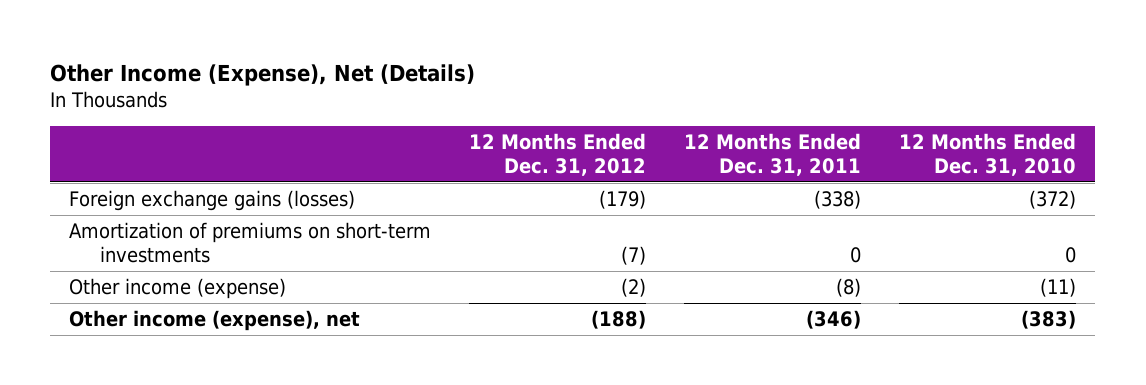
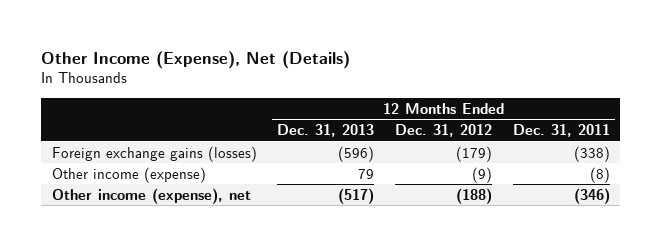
[899,132,1077,177] 12 Months Ended Dec. 31, 2010 -> none
none -> [277,124,375,138] Dec. 31, 2013
[69,221,432,264] Amortization of premiums on short-term investments -> none
[621,277,647,297] (2) -> [472,166,493,183] (9)

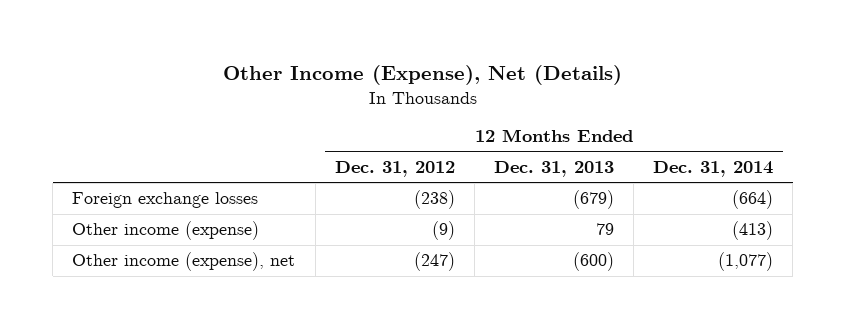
[512,124,610,138] Dec. 31, 2011 -> none
none -> [653,161,774,178] Dec. 31, 2014
[51,145,257,162] Foreign exchange gains (losses) -> [72,192,259,209] Foreign exchange losses
[338,145,375,162] (596) -> [572,190,614,210] (679)
[456,145,493,162] (179) -> [413,190,455,210] (238)
[338,187,375,204] (517) -> [572,252,614,272] (600)
[456,187,493,204] (188) -> [413,252,455,272] (247)

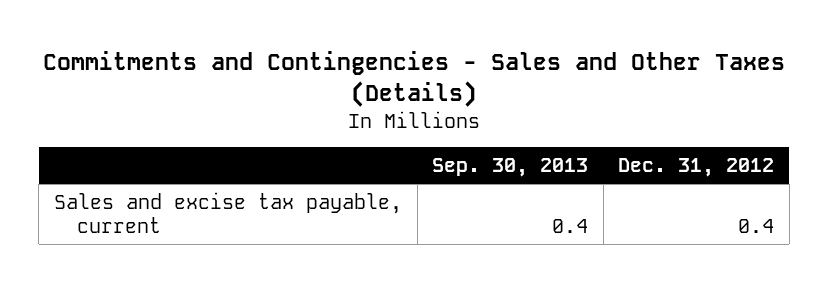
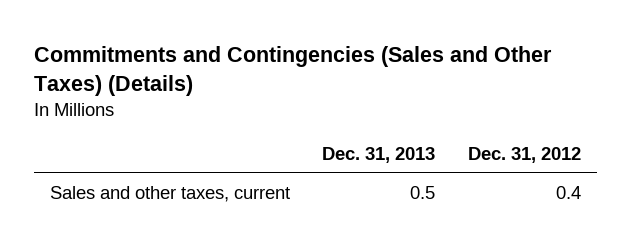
[43,50,786,107] Commitments and Contingencies - Sales and Other Taxes (Details) -> [33,46,552,97] Commitments and Contingencies (Sales and Other Taxes) (Details)
[432,158,589,178] Sep. 30, 2013 -> none
none -> [322,147,436,164] Dec. 31, 2013
[54,191,403,234] Sales and excise tax payable, current -> [49,186,290,203] Sales and other taxes, current

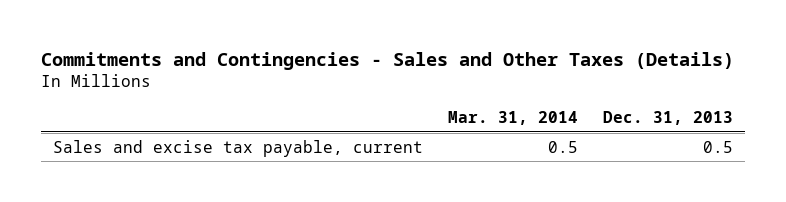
[33,46,552,97] Commitments and Contingencies (Sales and Other Taxes) (Details) -> [40,51,734,70] Commitments and Contingencies - Sales and Other Taxes (Details)
[468,147,582,164] Dec. 31, 2012 -> none
none -> [448,111,579,126] Mar. 31, 2014
[49,186,290,203] Sales and other taxes, current -> [53,139,424,157] Sales and excise tax payable, current

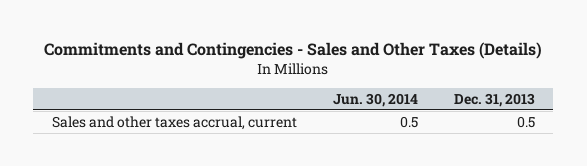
[448,111,579,126] Mar. 31, 2014 -> none
none -> [332,92,418,107] Jun. 30, 2014
[53,139,424,157] Sales and excise tax payable, current -> [51,115,297,130] Sales and other taxes accrual, current

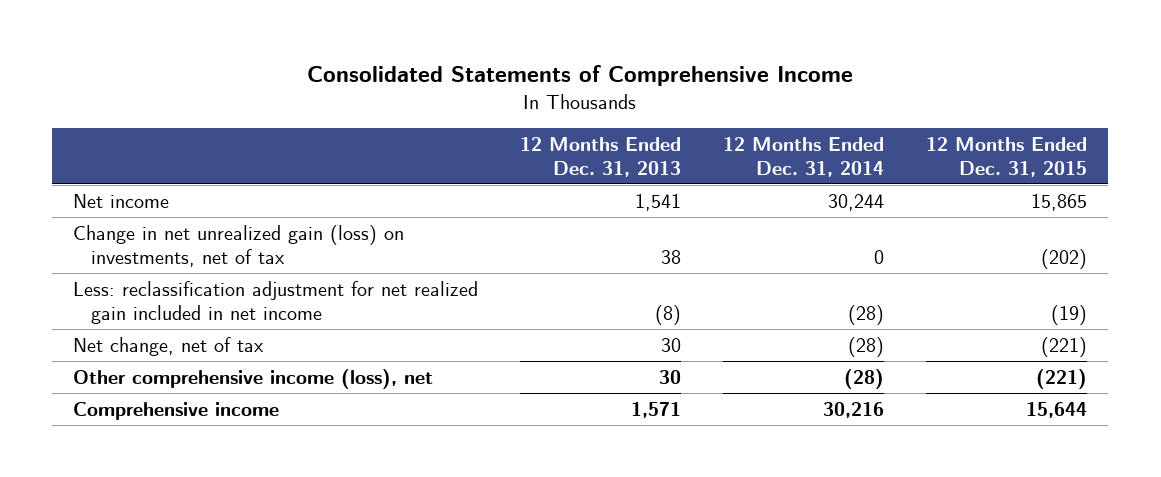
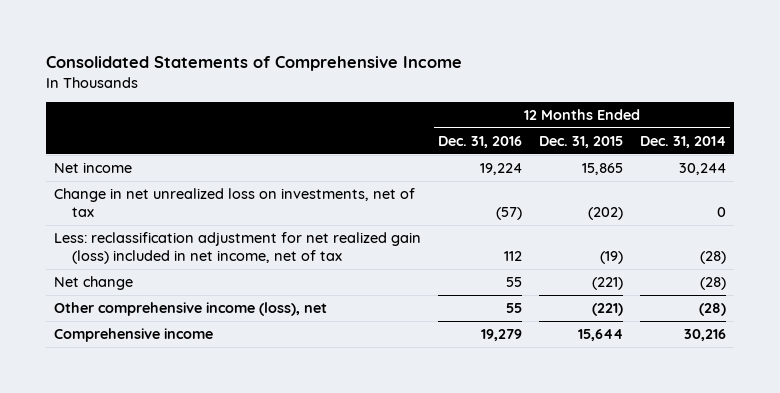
[520,136,682,177] 12 Months Ended Dec. 31, 2013 -> none
none -> [438,135,523,148] Dec. 31, 2016
[73,224,405,267] Change in net unrealized gain (loss) on investments, net of tax -> [54,188,416,217] Change in net unrealized loss on investments, net of tax
[73,280,479,324] Less: reclassification adjustment for net realized gain included in net income -> [54,232,422,264] Less: reclassification adjustment for net realized gain (loss) included in net income, net of tax
[73,336,265,356] Net change, net of tax -> [54,276,134,291] Net change

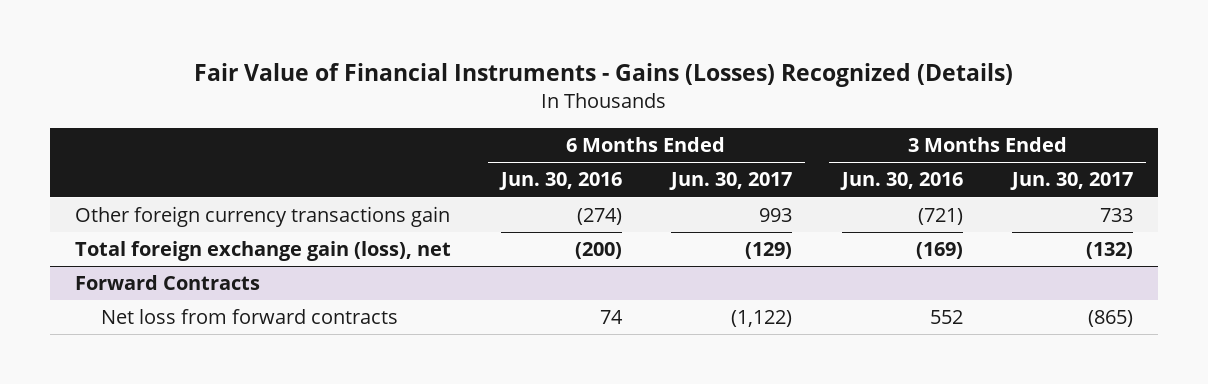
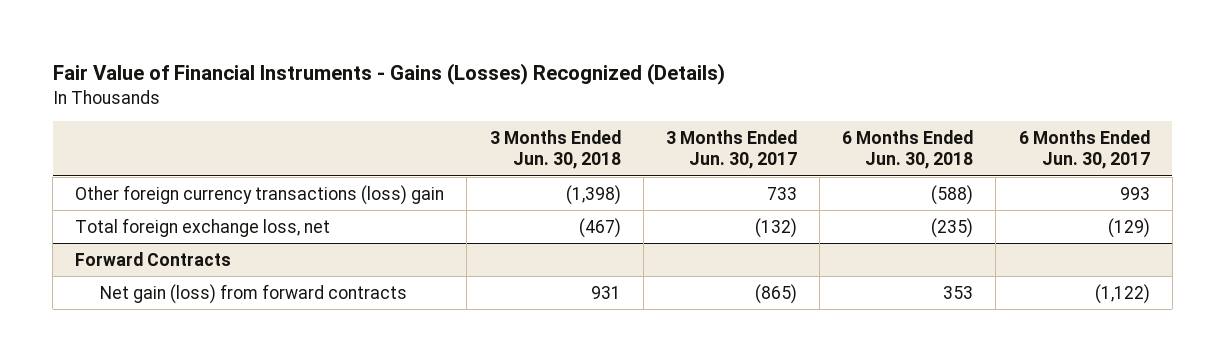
[498,172,622,191] Jun. 30, 2016 -> none
[839,172,963,191] Jun. 30, 2016 -> none
none -> [489,130,621,170] 3 Months Ended Jun. 30, 2018
none -> [842,130,974,170] 6 Months Ended Jun. 30, 2018
[75,206,451,228] Other foreign currency transactions gain -> [75,185,445,206] Other foreign currency transactions (loss) gain
[75,241,452,262] Total foreign exchange gain (loss), net -> [75,218,331,238] Total foreign exchange loss, net
[100,309,398,325] Net loss from forward contracts -> [100,284,408,305] Net gain (loss) from forward contracts

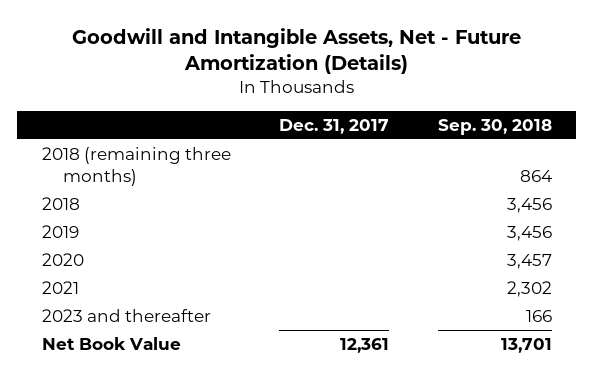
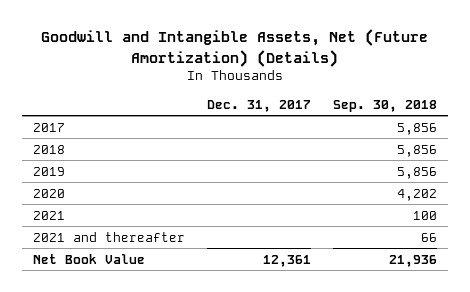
[71,27,521,75] Goodwill and Intangible Assets, Net - Future Amortization (Details) -> [40,29,428,67] Goodwill and Intangible Assets, Net (Future Amortization) (Details)
[41,147,231,187] 2018 (remaining three months) -> none
none -> [33,122,66,132] 2017
[506,198,552,214] 3,456 -> [396,144,437,157] 5,856
[506,226,552,242] 3,456 -> [396,166,437,179] 5,856
[506,254,552,270] 3,457 -> [396,188,437,201] 4,202
[506,281,552,298] 2,302 -> [412,210,437,220] 100
[41,309,211,323] 2023 and thereafter -> [33,231,186,242] 2021 and thereafter
[525,310,552,323] 166 -> [420,232,437,242] 66
[500,338,552,354] 13,701 -> [388,254,437,267] 21,936

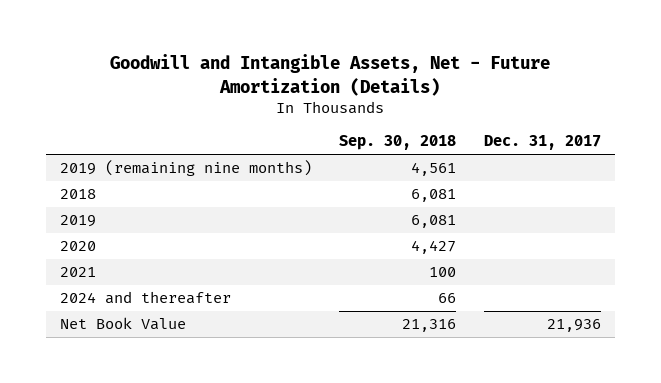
[40,29,428,67] Goodwill and Intangible Assets, Net (Future Amortization) (Details) -> [110,54,551,96] Goodwill and Intangible Assets, Net - Future Amortization (Details)
[33,122,66,132] 2017 -> none
none -> [59,160,312,177] 2019 (remaining nine months)
[396,144,437,157] 5,856 -> [411,189,457,203] 6,081
[396,166,437,179] 5,856 -> [411,215,457,229] 6,081
[396,188,437,201] 4,202 -> [411,240,457,255] 4,427
[33,231,186,242] 2021 and thereafter -> [59,291,231,305] 2024 and thereafter
[262,254,311,267] 12,361 -> [546,319,601,333] 21,936
[388,254,437,267] 21,936 -> [402,319,457,333] 21,316

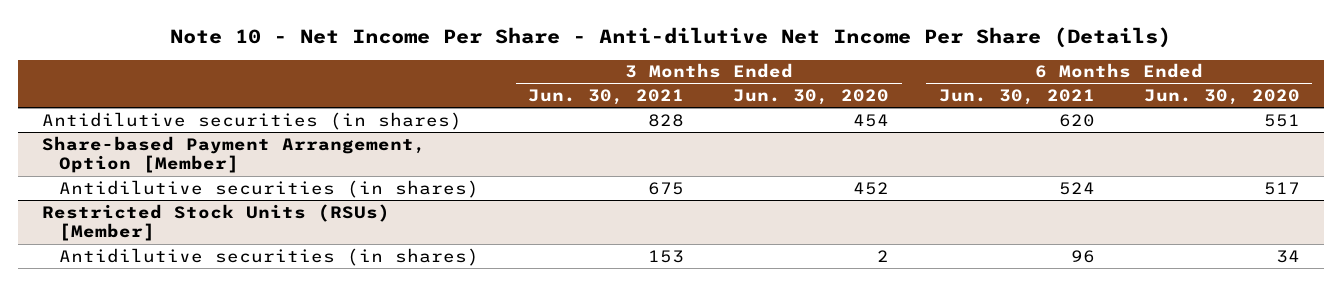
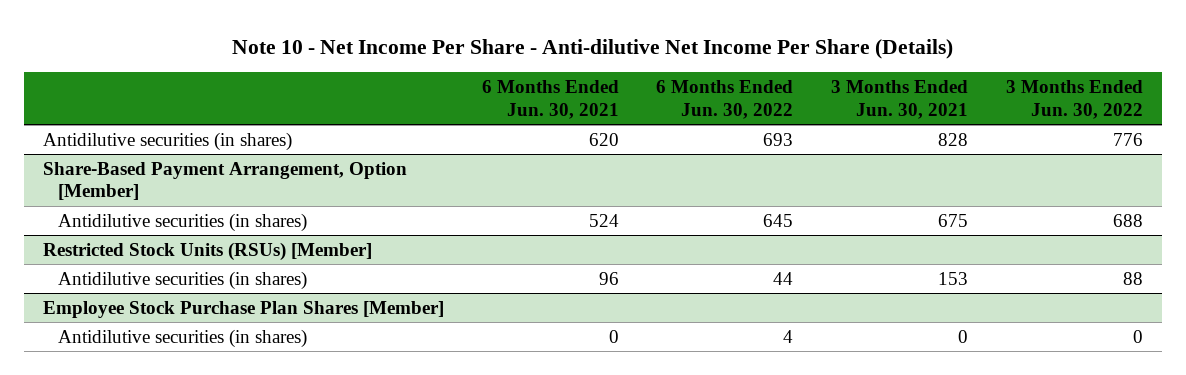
[733,89,890,106] Jun. 30, 2020 -> none
[1143,89,1300,106] Jun. 30, 2020 -> none
none -> [656,80,794,119] 6 Months Ended Jun. 30, 2022
none -> [1005,80,1143,119] 3 Months Ended Jun. 30, 2022
[42,135,427,174] Share-based Payment Arrangement, Option [Member] -> [43,161,408,201] Share-Based Payment Arrangement, Option [Member]
none -> [43,300,445,318] Employee Stock Purchase Plan Shares [Member]
none -> [57,328,307,348] Antidilutive securities (in shares)

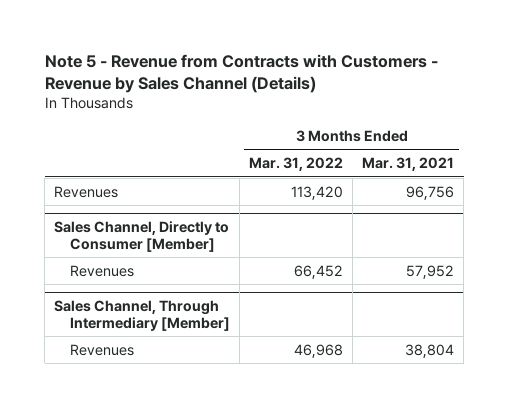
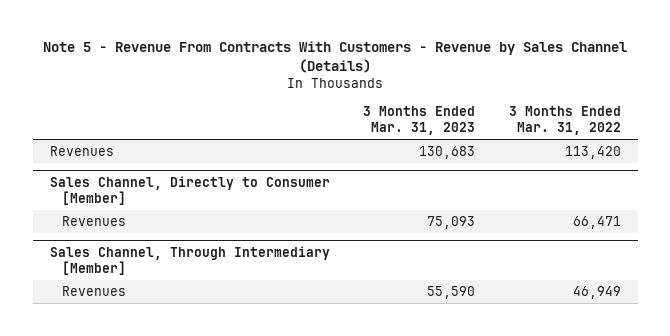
[44,53,438,93] Note 5 - Revenue from Contracts with Customers - Revenue by Sales Channel (Details) -> [43,40,628,74] Note 5 - Revenue From Contracts With Customers - Revenue by Sales Channel (Details)
[362,157,455,172] Mar. 31, 2021 -> none
none -> [363,106,476,136] 3 Months Ended Mar. 31, 2023
[294,264,344,279] 66,452 -> [572,215,621,229] 66,471
[294,343,344,358] 46,968 -> [572,285,621,299] 46,949

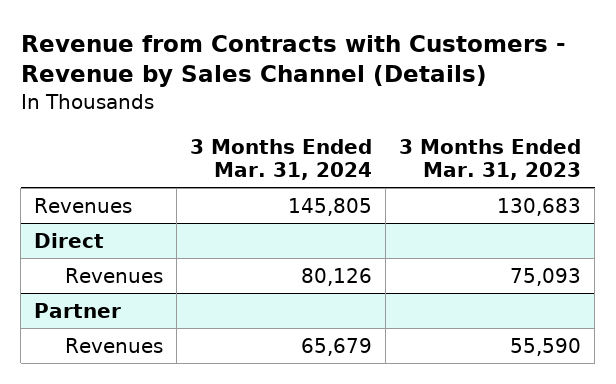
[43,40,628,74] Note 5 - Revenue From Contracts With Customers - Revenue by Sales Channel (Details) -> [20,34,566,88] Revenue from Contracts with Customers - Revenue by Sales Channel (Details)
[508,106,621,136] 3 Months Ended Mar. 31, 2022 -> none
none -> [190,138,373,181] 3 Months Ended Mar. 31, 2024
[49,175,330,205] Sales Channel, Directly to Consumer [Member] -> [34,232,105,248] Direct
[49,245,330,275] Sales Channel, Through Intermediary [Member] -> [34,302,122,318] Partner

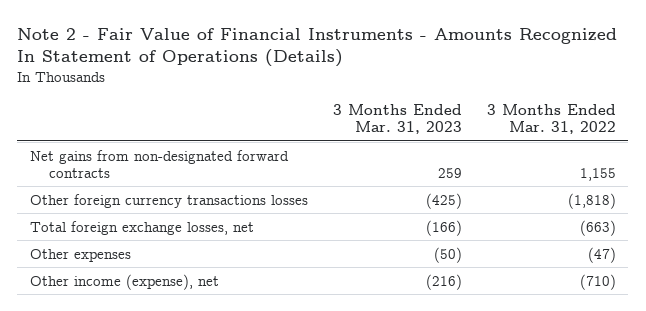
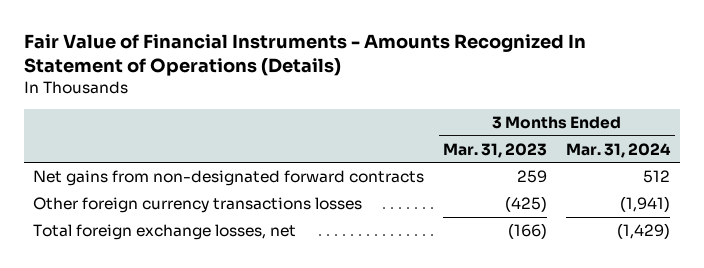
[17,27,618,68] Note 2 - Fair Value of Financial Instruments - Amounts Recognized In Statement of Operations (Details) -> [23,34,586,77] Fair Value of Financial Instruments - Amounts Recognized In Statement of Operations (Details)
[486,104,616,135] 3 Months Ended Mar. 31, 2022 -> none
none -> [566,142,672,158] Mar. 31, 2024
[29,248,131,262] Other expenses -> none
[29,273,219,290] Other income (expense), net -> none

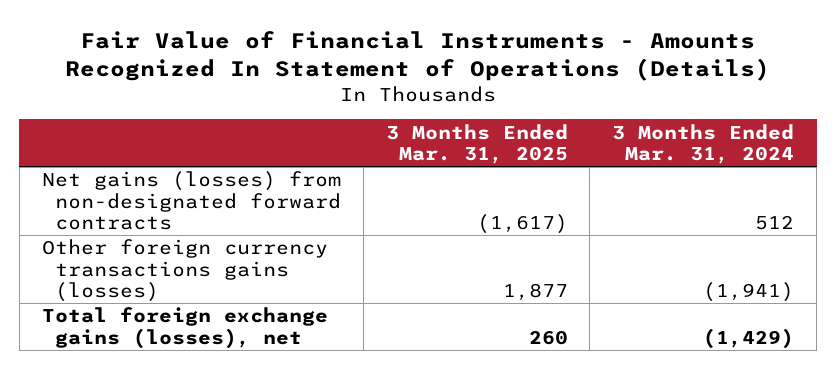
[443,142,548,158] Mar. 31, 2023 -> none
none -> [385,123,568,164] 3 Months Ended Mar. 31, 2025
[33,170,425,187] Net gains from non-designated forward contracts -> [41,171,341,230] Net gains (losses) from non-designated forward contracts
[33,197,363,214] Other foreign currency transactions losses -> [41,239,328,302] Other foreign currency transactions gains (losses)
[33,224,297,241] Total foreign exchange losses, net -> [41,307,328,349] Total foreign exchange gains (losses), net

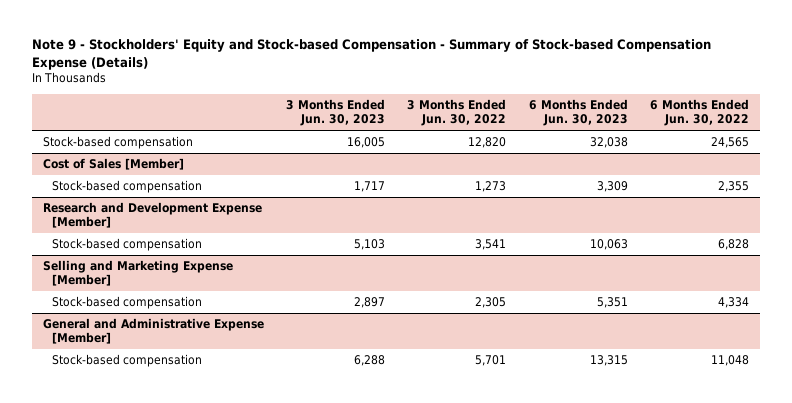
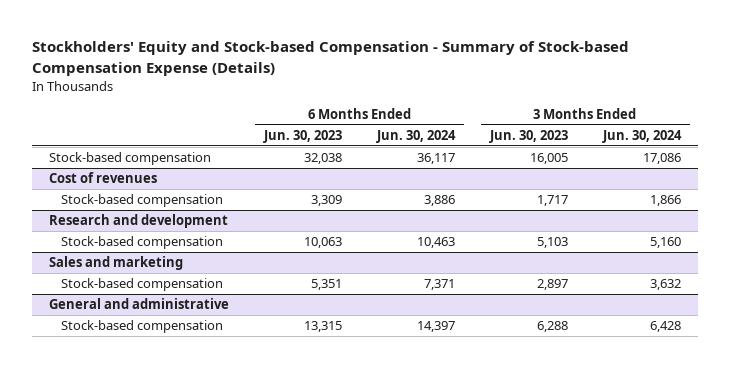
[31,39,711,71] Note 9 - Stockholders' Equity and Stock-based Compensation - Summary of Stock-based Compensation Expense (Details) -> [31,41,629,76] Stockholders' Equity and Stock-based Compensation - Summary of Stock-based Compensation Expense (Details)
[407,99,507,127] 3 Months Ended Jun. 30, 2022 -> none
[649,99,749,127] 6 Months Ended Jun. 30, 2022 -> none
none -> [376,129,457,143] Jun. 30, 2024
none -> [601,129,682,143] Jun. 30, 2024
[42,158,184,171] Cost of Sales [Member] -> [49,172,158,184] Cost of revenues
[42,202,262,229] Research and Development Expense [Member] -> [49,214,229,229] Research and development
[42,260,233,287] Selling and Marketing Expense [Member] -> [49,256,184,271] Sales and marketing
[42,318,264,345] General and Administrative Expense [Member] -> [49,298,230,310] General and administrative

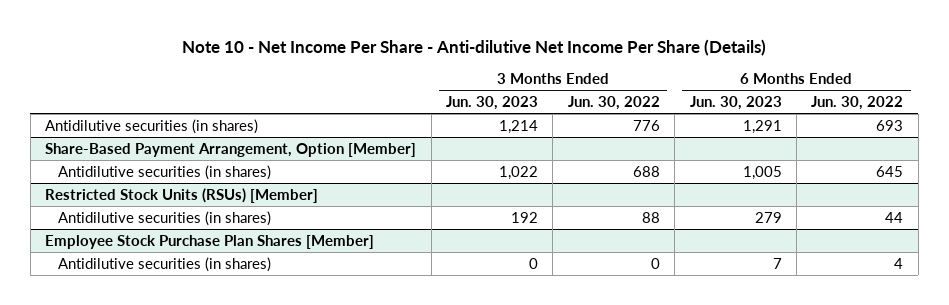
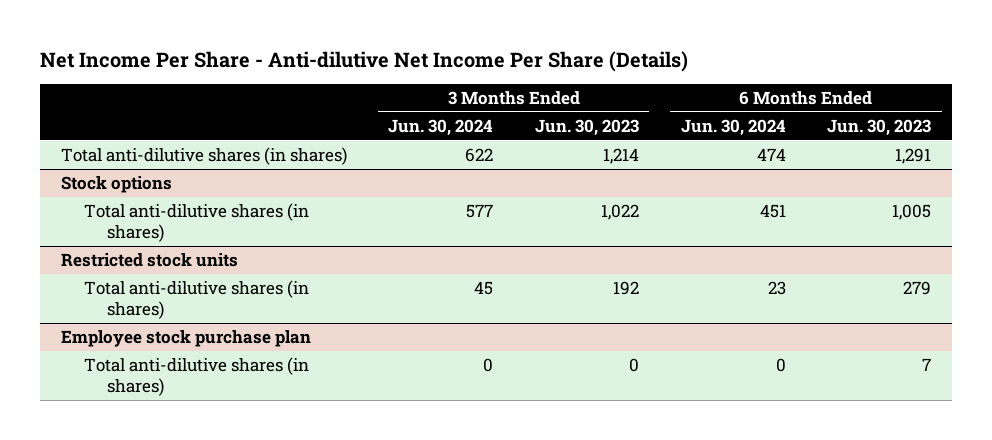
[182,38,767,56] Note 10 - Net Income Per Share - Anti-dilutive Net Income Per Share (Details) -> [40,50,689,72] Net Income Per Share - Anti-dilutive Net Income Per Share (Details)
[567,96,660,111] Jun. 30, 2022 -> none
[811,96,904,111] Jun. 30, 2022 -> none
none -> [388,119,494,137] Jun. 30, 2024
none -> [680,119,786,137] Jun. 30, 2024
[45,118,259,134] Antidilutive securities (in shares) -> [60,147,347,166] Total anti-dilutive shares (in shares)
[45,142,417,157] Share-Based Payment Arrangement, Option [Member] -> [60,176,172,194] Stock options
[58,164,272,180] Antidilutive securities (in shares) -> [83,203,309,243] Total anti-dilutive shares (in shares)
[45,187,319,203] Restricted Stock Units (RSUs) [Member] -> [60,253,238,268] Restricted stock units
[58,210,272,226] Antidilutive securities (in shares) -> [83,280,309,320] Total anti-dilutive shares (in shares)
[45,234,375,249] Employee Stock Purchase Plan Shares [Member] -> [60,330,311,348] Employee stock purchase plan
[58,256,272,272] Antidilutive securities (in shares) -> [83,357,309,397] Total anti-dilutive shares (in shares)

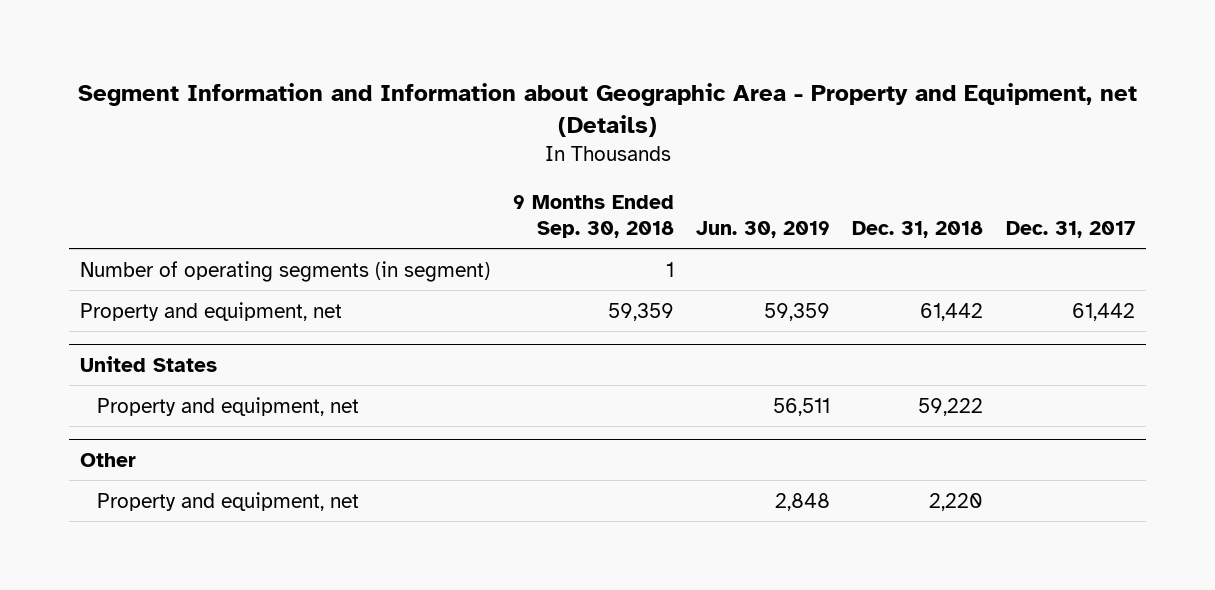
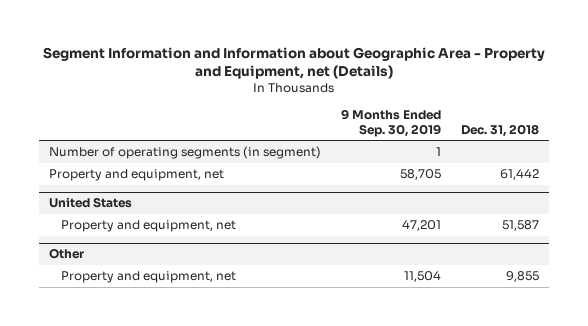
[512,194,674,238] 9 Months Ended Sep. 30, 2018 -> none
[696,220,831,238] Jun. 30, 2019 -> none
[1005,220,1135,238] Dec. 31, 2017 -> none
none -> [341,109,442,137] 9 Months Ended Sep. 30, 2019
[918,397,984,416] 59,222 -> [502,220,540,232] 51,587
[929,492,984,511] 2,220 -> [506,271,540,283] 9,855

